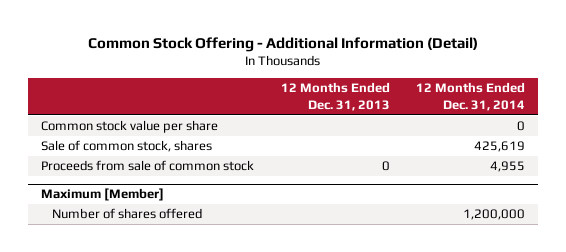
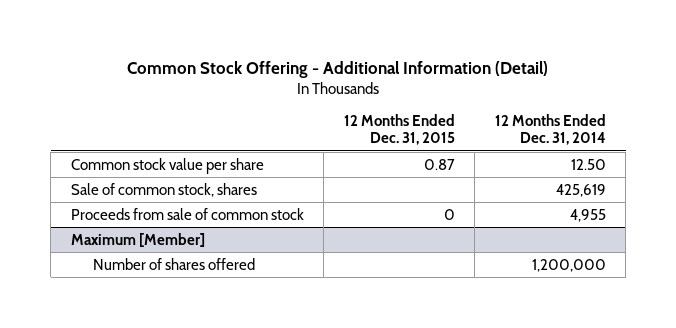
[280,82,390,111] 12 Months Ended Dec. 31, 2013 -> none
none -> [343,114,455,146] 12 Months Ended Dec. 31, 2015
[516,121,525,132] 0 -> [570,158,606,170] 12.50

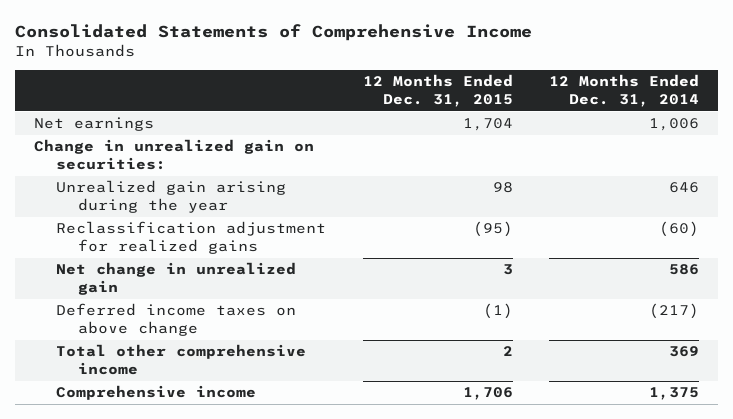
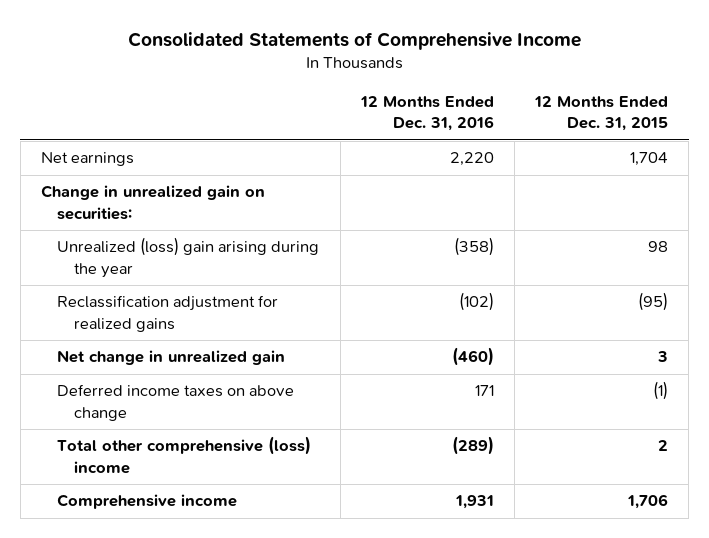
[549,74,700,107] 12 Months Ended Dec. 31, 2014 -> none
none -> [359,96,494,132] 12 Months Ended Dec. 31, 2016
[55,180,286,214] Unrealized gain arising during the year -> [57,237,320,278] Unrealized (loss) gain arising during the year
[55,344,306,376] Total other comprehensive income -> [57,436,312,474] Total other comprehensive (loss) income

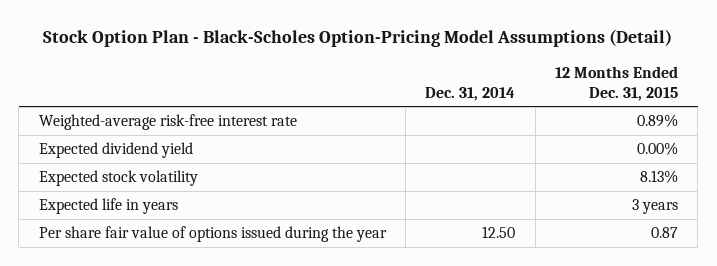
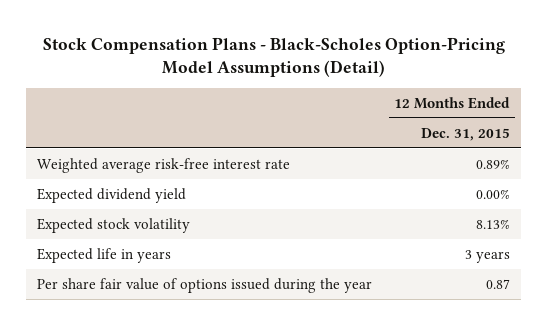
[43,29,673,48] Stock Option Plan - Black-Scholes Option-Pricing Model Assumptions (Detail) -> [42,36,505,77] Stock Compensation Plans - Black-Scholes Option-Pricing Model Assumptions (Detail)
[425,86,516,101] Dec. 31, 2014 -> none
[38,114,297,131] Weighted-average risk-free interest rate -> [37,157,291,173] Weighted average risk-free interest rate

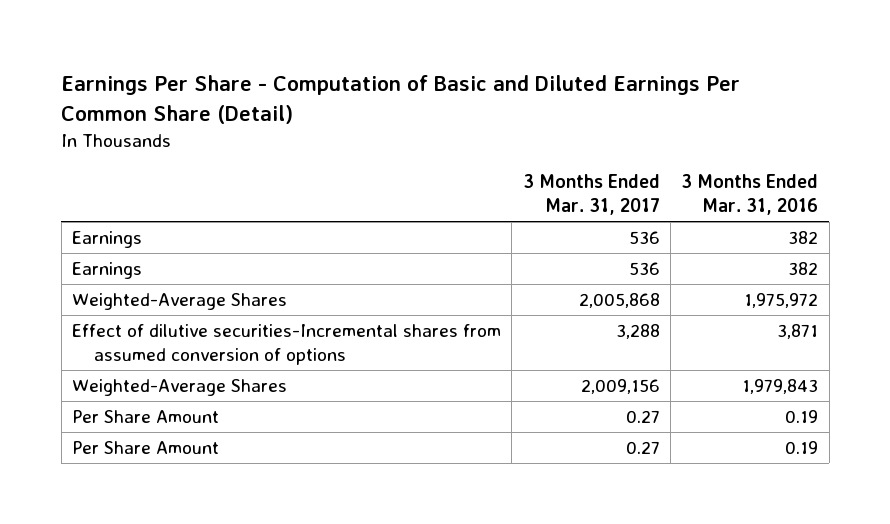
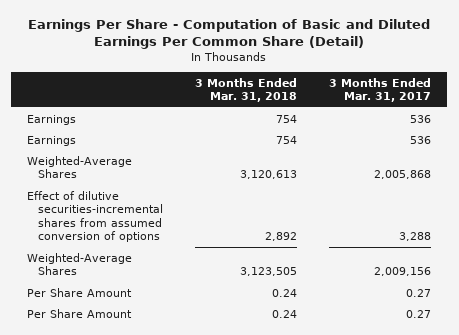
[681,174,819,216] 3 Months Ended Mar. 31, 2016 -> none
none -> [195,77,298,103] 3 Months Ended Mar. 31, 2018
[72,323,502,366] Effect of dilutive securities-Incremental shares from assumed conversion of options -> [27,190,163,243] Effect of dilutive securities-incremental shares from assumed conversion of options

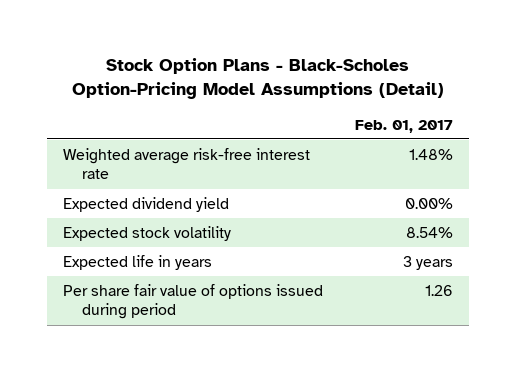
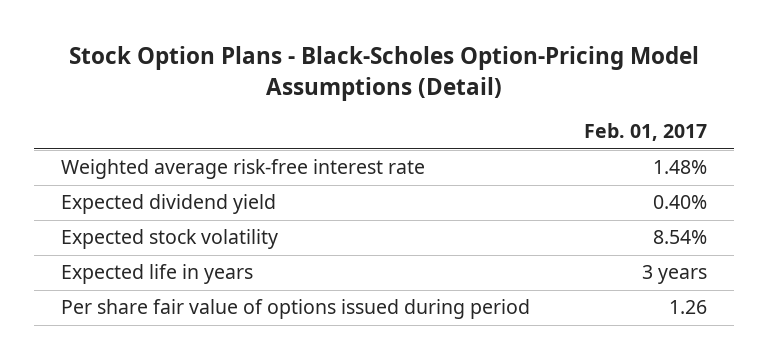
[404,197,453,209] 0.00% -> [652,195,707,210] 0.40%

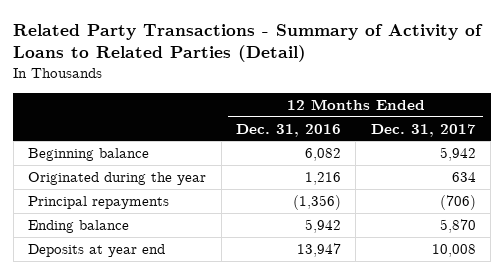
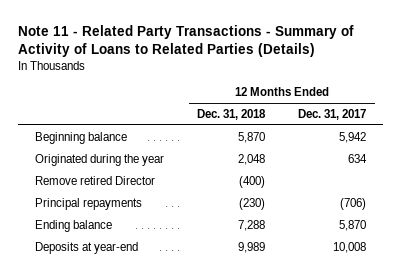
[13,23,484,63] Related Party Transactions - Summary of Activity of Loans to Related Parties (Detail) -> [18,25,355,58] Note 11 - Related Party Transactions - Summary of Activity of Loans to Related Parties (Details)
[235,123,341,137] Dec. 31, 2016 -> none
none -> [197,109,267,121] Dec. 31, 2018
none -> [34,175,155,185] Remove retired Director
[28,243,166,257] Deposits at year end -> [34,241,138,254] Deposits at year-end

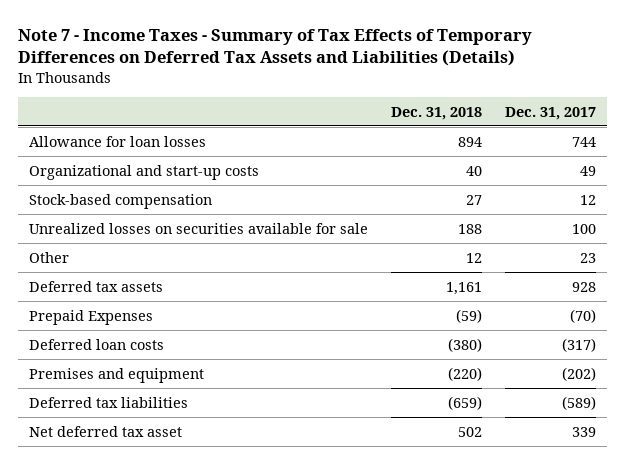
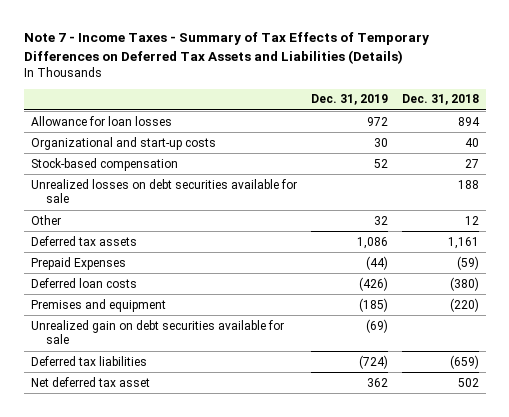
[504,106,596,120] Dec. 31, 2017 -> none
none -> [310,94,388,106] Dec. 31, 2019
[29,222,369,234] Unrealized losses on securities available for sale -> [30,178,297,204] Unrealized losses on debt securities available for sale
none -> [30,319,284,345] Unrealized gain on debt securities available for sale

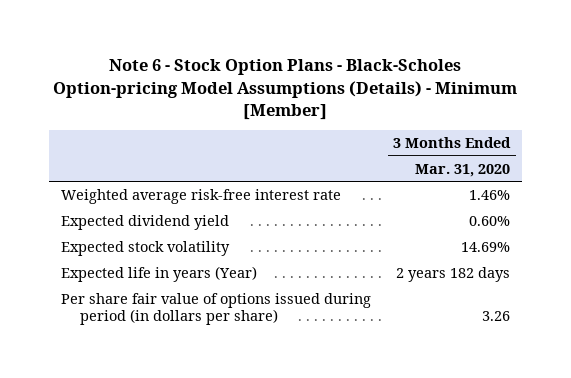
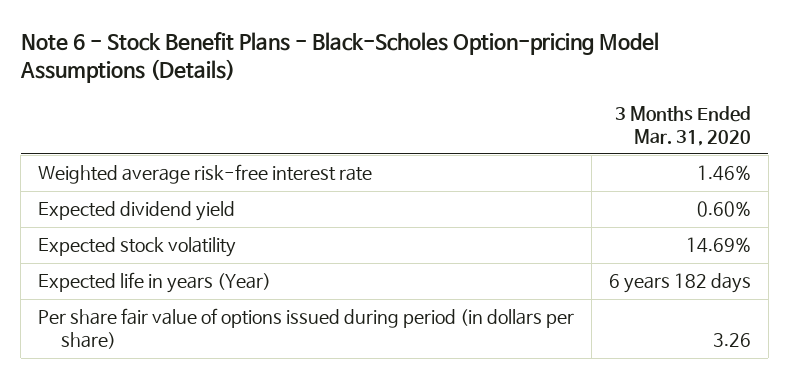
[53,59,518,120] Note 6 - Stock Option Plans - Black-Scholes Option-pricing Model Assumptions (Details) - Minimum [Member] -> [19,32,659,84] Note 6 - Stock Benefit Plans - Black-Scholes Option-pricing Model Assumptions (Details)
[396,266,511,282] 2 years 182 days -> [609,273,752,294] 6 years 182 days

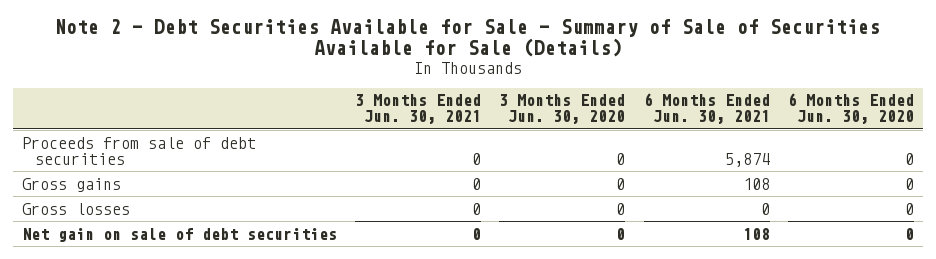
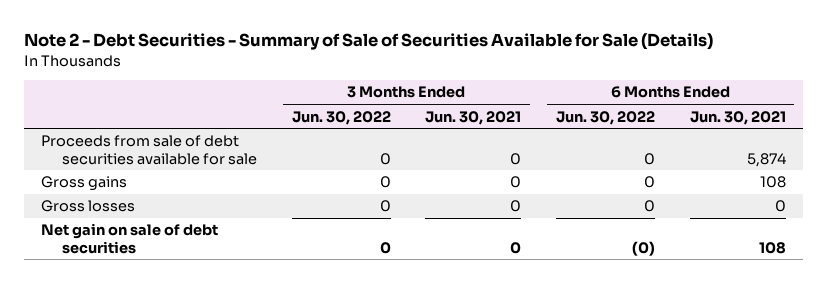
[54,19,880,58] Note 2 - Debt Securities Available for Sale - Summary of Sale of Securities Available for Sale (Details) -> [23,33,713,51] Note 2 - Debt Securities - Summary of Sale of Securities Available for Sale (Details)
[499,94,626,125] 3 Months Ended Jun. 30, 2020 -> none
[787,93,914,125] 6 Months Ended Jun. 30, 2020 -> none
none -> [291,110,391,125] Jun. 30, 2022
none -> [555,110,655,125] Jun. 30, 2022
[21,136,256,165] Proceeds from sale of debt securities -> [40,135,257,165] Proceeds from sale of debt securities available for sale

